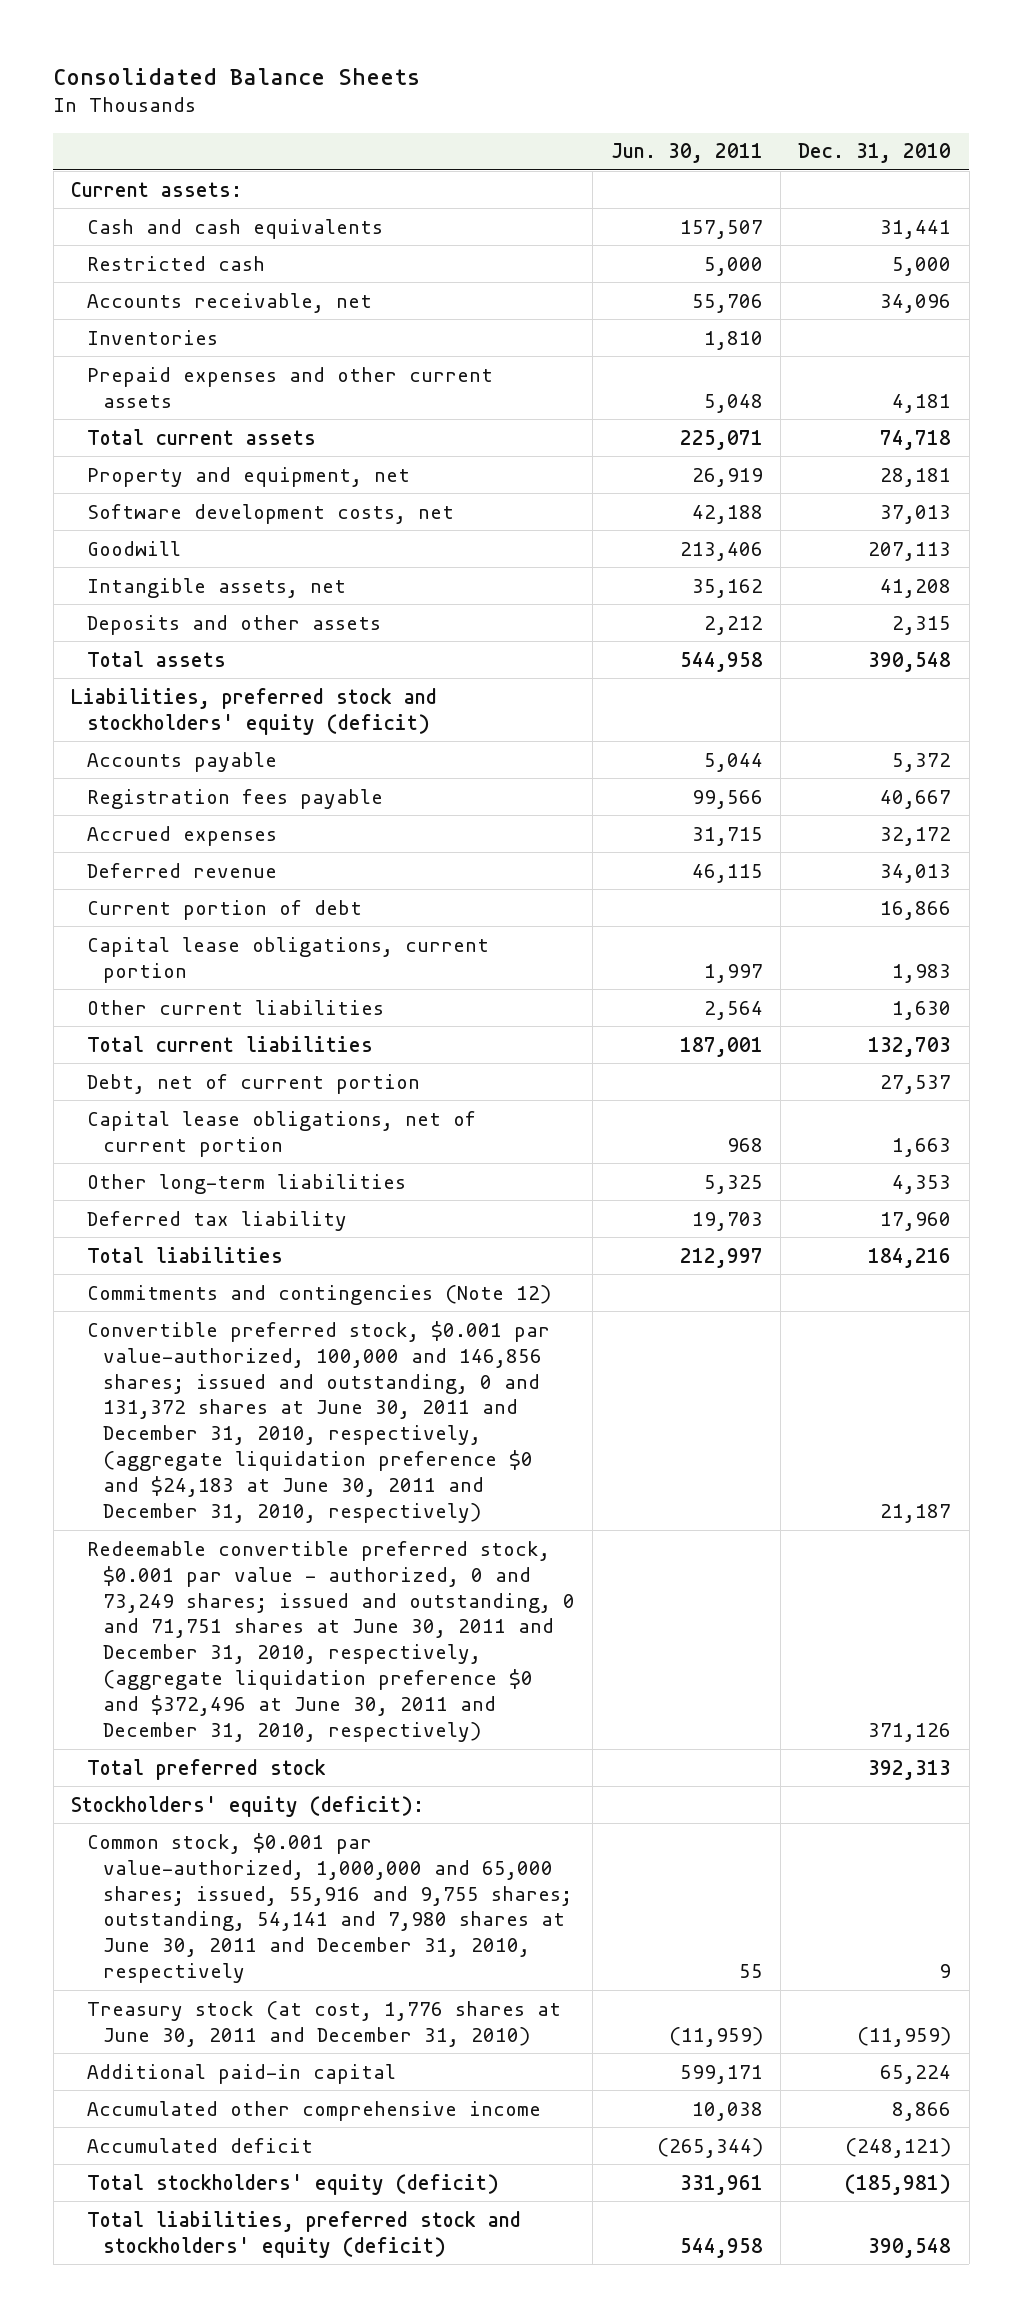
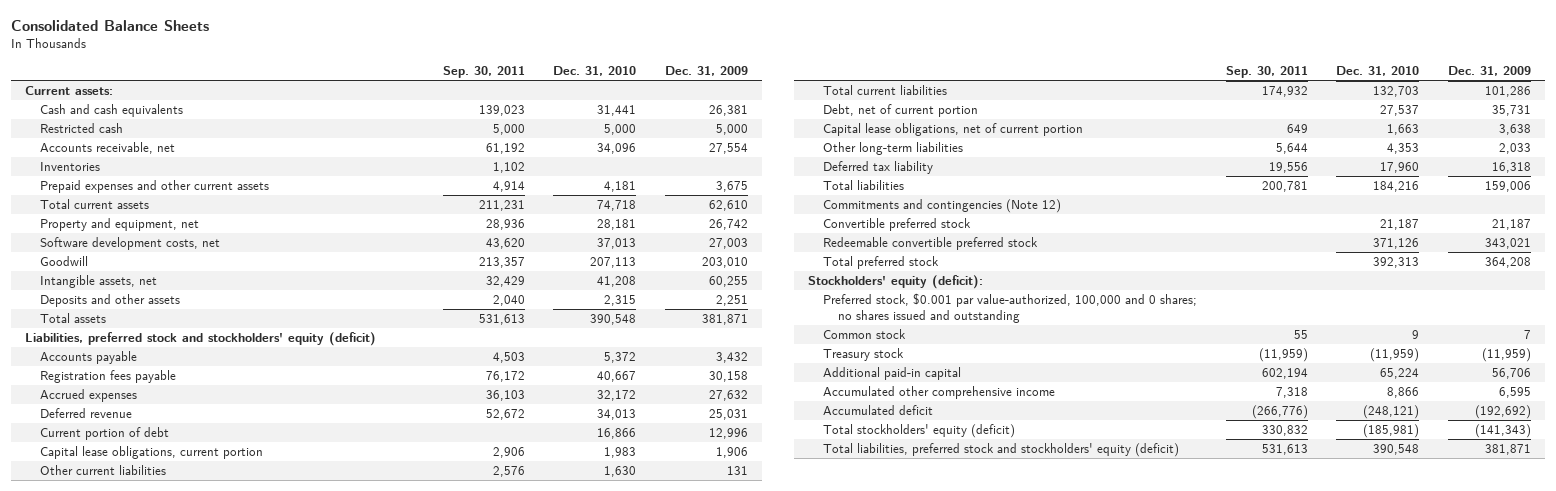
[610,143,763,164] Jun. 30, 2011 -> none
none -> [442,66,525,79] Sep. 30, 2011
none -> [664,66,748,77] Dec. 31, 2009
[87,1320,551,1524] Convertible preferred stock, $0.001 par value-authorized, 100,000 and 146,856 shares; issued and outstanding, 0 and 131,372 shares at June 30, 2011 and December 31, 2010, respectively, (aggregate liquidation preference $0 and $24,183 at June 30, 2011 and December 31, 2010, respectively) -> [823,218,972,232] Convertible preferred stock
[87,1540,575,1743] Redeemable convertible preferred stock, $0.001 par value - authorized, 0 and 73,249 shares; issued and outstanding, 0 and 71,751 shares at June 30, 2011 and December 31, 2010, respectively, (aggregate liquidation preference $0 and $372,496 at June 30, 2011 and December 31, 2010, respectively) -> [823,237,1039,251] Redeemable convertible preferred stock
none -> [823,293,1198,323] Preferred stock, $0.001 par value-authorized, 100,000 and 0 shares; no shares issued and outstanding
[87,1832,572,1984] Common stock, $0.001 par value-authorized, 1,000,000 and 65,000 shares; issued, 55,916 and 9,755 shares; outstanding, 54,141 and 7,980 shares at June 30, 2011 and December 31, 2010, respectively -> [823,329,907,340] Common stock
[87,2000,562,2047] Treasury stock (at cost, 1,776 shares at June 30, 2011 and December 31, 2010) -> [823,348,905,362] Treasury stock

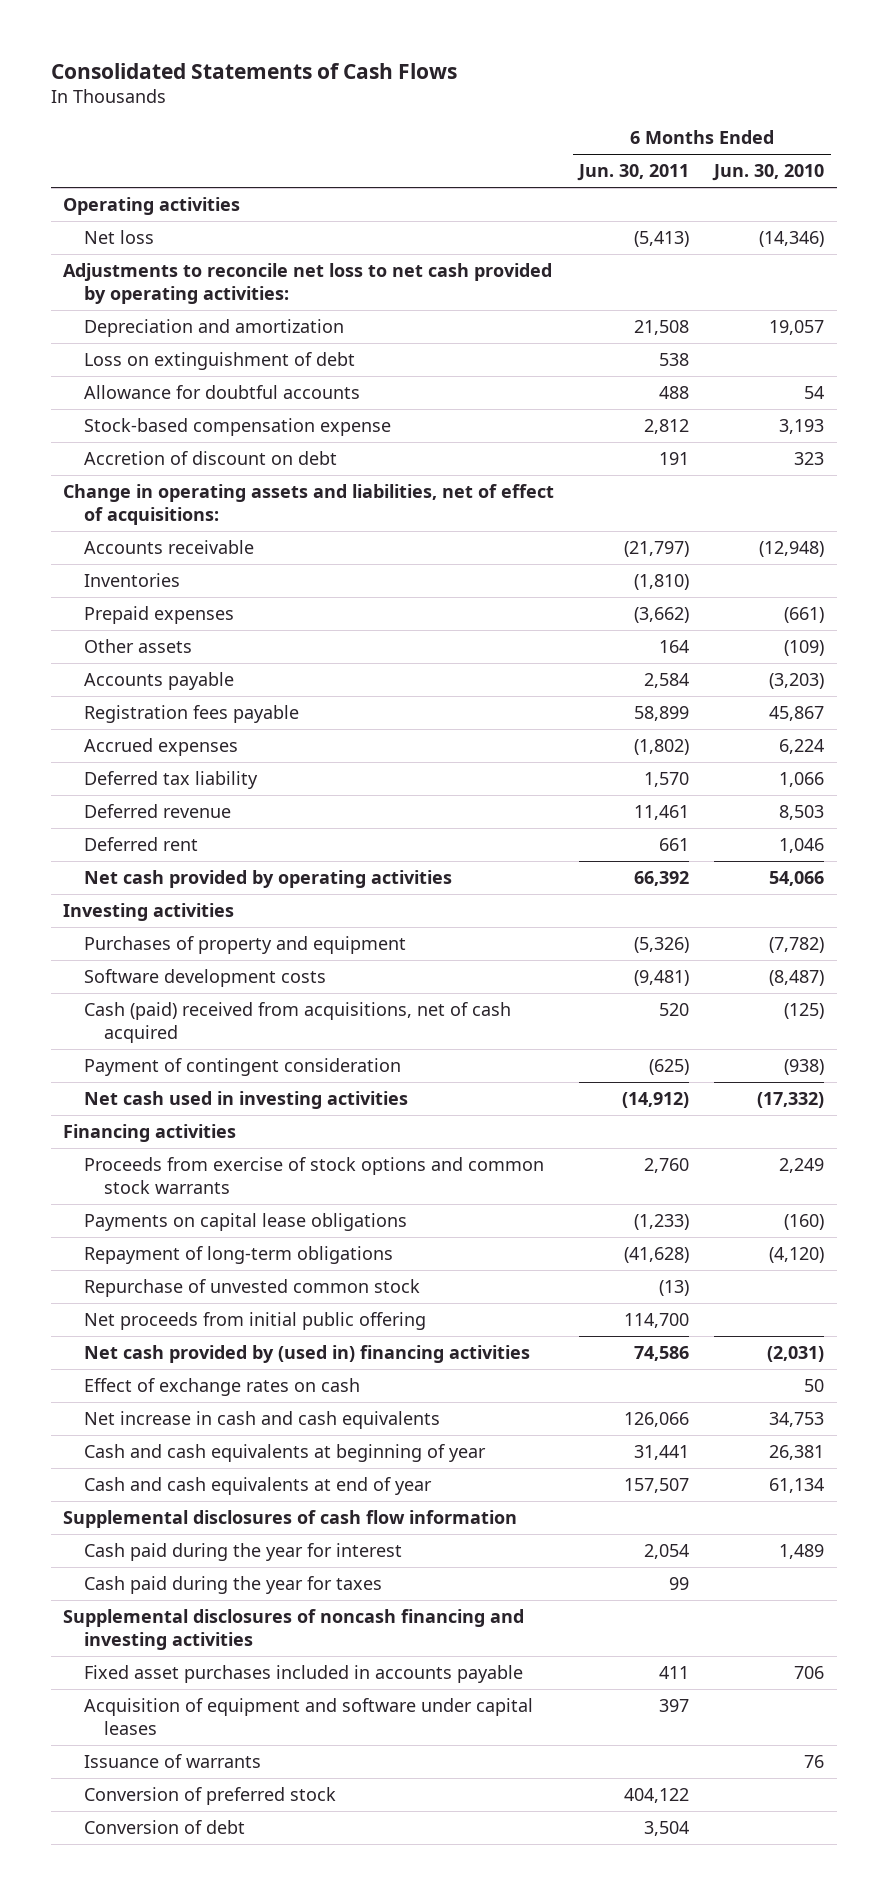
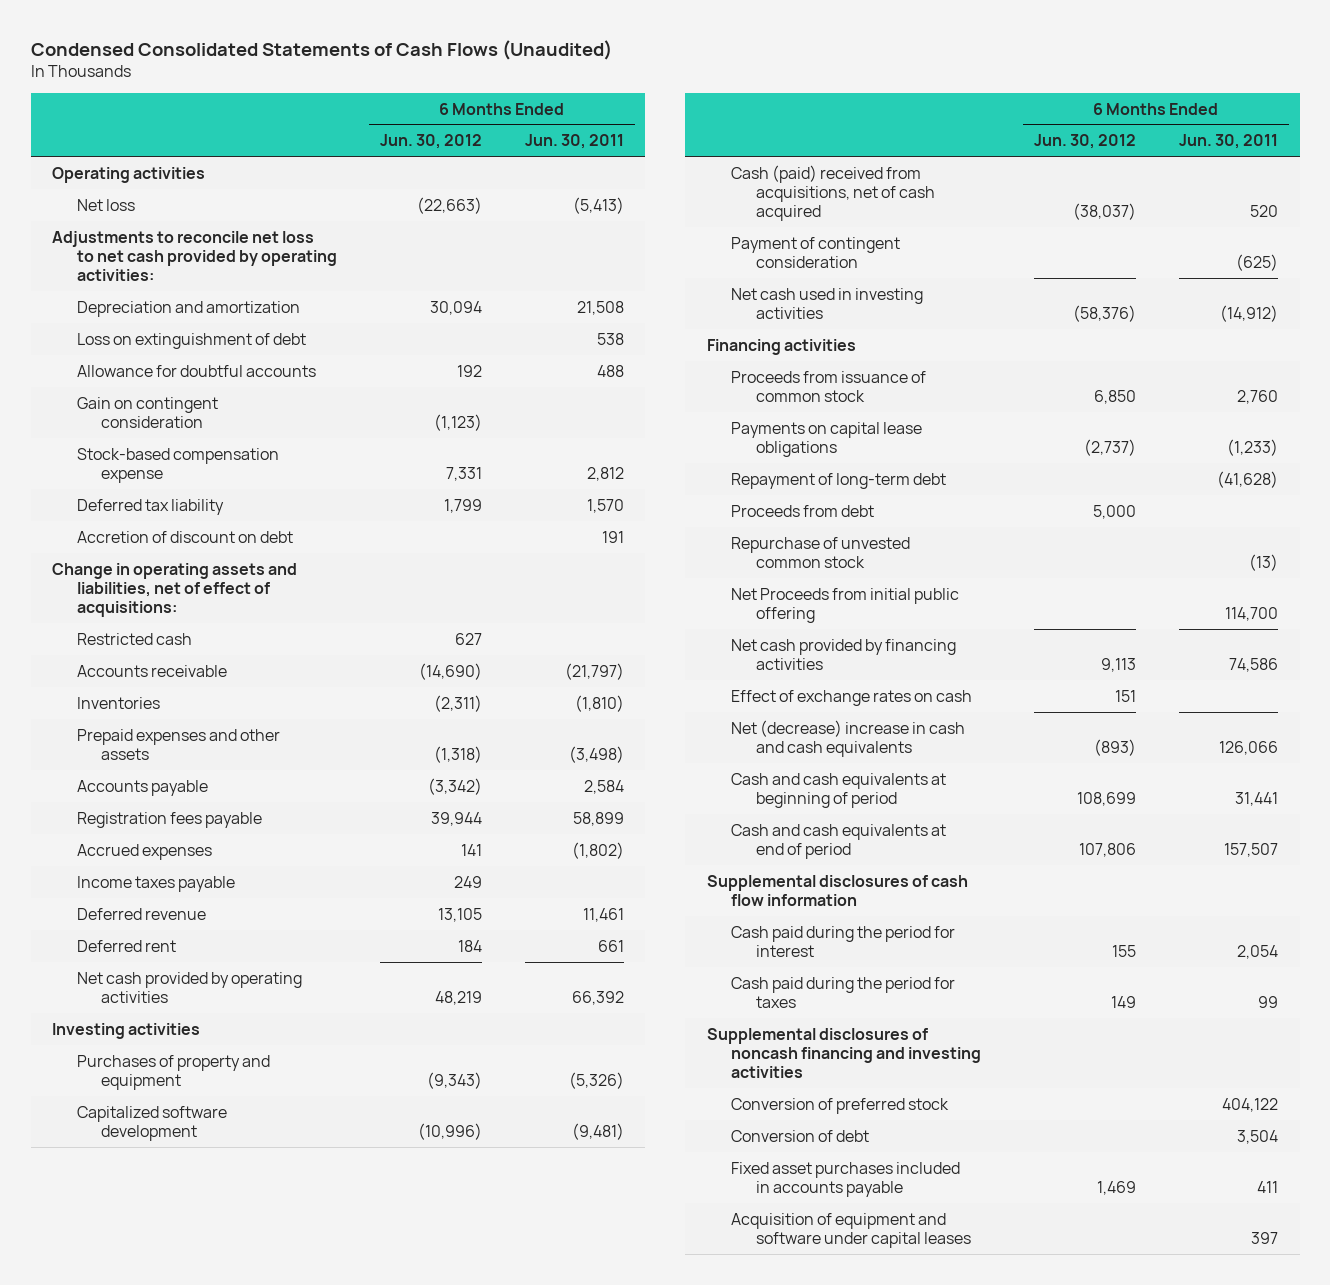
[50,62,457,79] Consolidated Statements of Cash Flows -> [30,39,612,60] Condensed Consolidated Statements of Cash Flows (Unaudited)
[712,164,825,182] Jun. 30, 2010 -> none
none -> [379,134,482,150] Jun. 30, 2012
none -> [76,396,218,428] Gain on contingent consideration
[83,771,258,790] Deferred tax liability -> [76,498,224,515] Deferred tax liability
none -> [76,632,192,645] Restricted cash
[83,606,234,625] Prepaid expenses -> none
[83,639,192,654] Other assets -> none
none -> [76,728,280,760] Prepaid expenses and other assets
none -> [76,875,235,892] Income taxes payable
[83,969,326,988] Software development costs -> [76,1105,227,1141] Capitalized software development
[83,1157,544,1195] Proceeds from exercise of stock options and common stock warrants -> [731,370,927,402] Proceeds from issuance of common stock
[83,1246,393,1265] Repayment of long-term obligations -> [731,472,947,489] Repayment of long-term debt
none -> [731,504,875,517] Proceeds from debt
[83,1312,426,1331] Net proceeds from initial public offering -> [731,587,960,623] Net Proceeds from initial public offering
[83,1345,530,1364] Net cash provided by (used in) financing activities -> [731,638,957,670] Net cash provided by financing activities
[83,1411,440,1430] Net increase in cash and cash equivalents -> [731,719,966,757] Net (decrease) increase in cash and cash equivalents
[83,1444,486,1463] Cash and cash equivalents at beginning of year -> [731,772,947,808] Cash and cash equivalents at beginning of period
[83,1477,432,1496] Cash and cash equivalents at end of year -> [731,823,947,859] Cash and cash equivalents at end of period
[83,1543,402,1562] Cash paid during the year for interest -> [731,925,956,957] Cash paid during the period for interest
[83,1576,382,1595] Cash paid during the year for taxes -> [731,976,956,1008] Cash paid during the period for taxes
[83,1754,261,1769] Issuance of warrants -> none
[83,1665,523,1684] Fixed asset purchases included in accounts payable -> [731,1161,961,1197] Fixed asset purchases included in accounts payable
[83,1698,533,1736] Acquisition of equipment and software under capital leases -> [731,1212,971,1248] Acquisition of equipment and software under capital leases

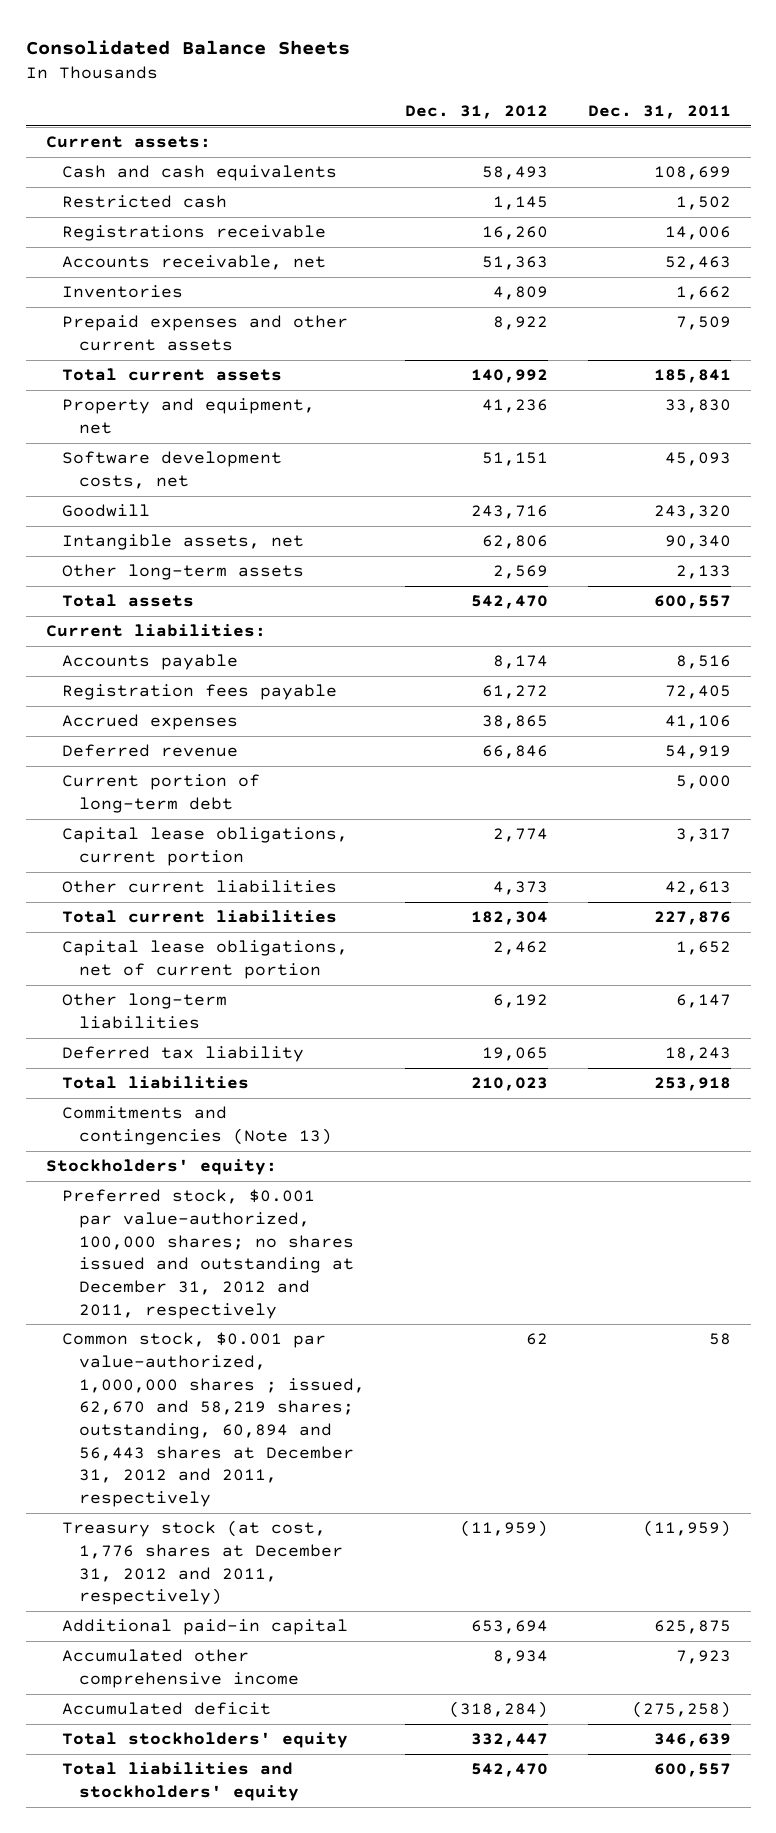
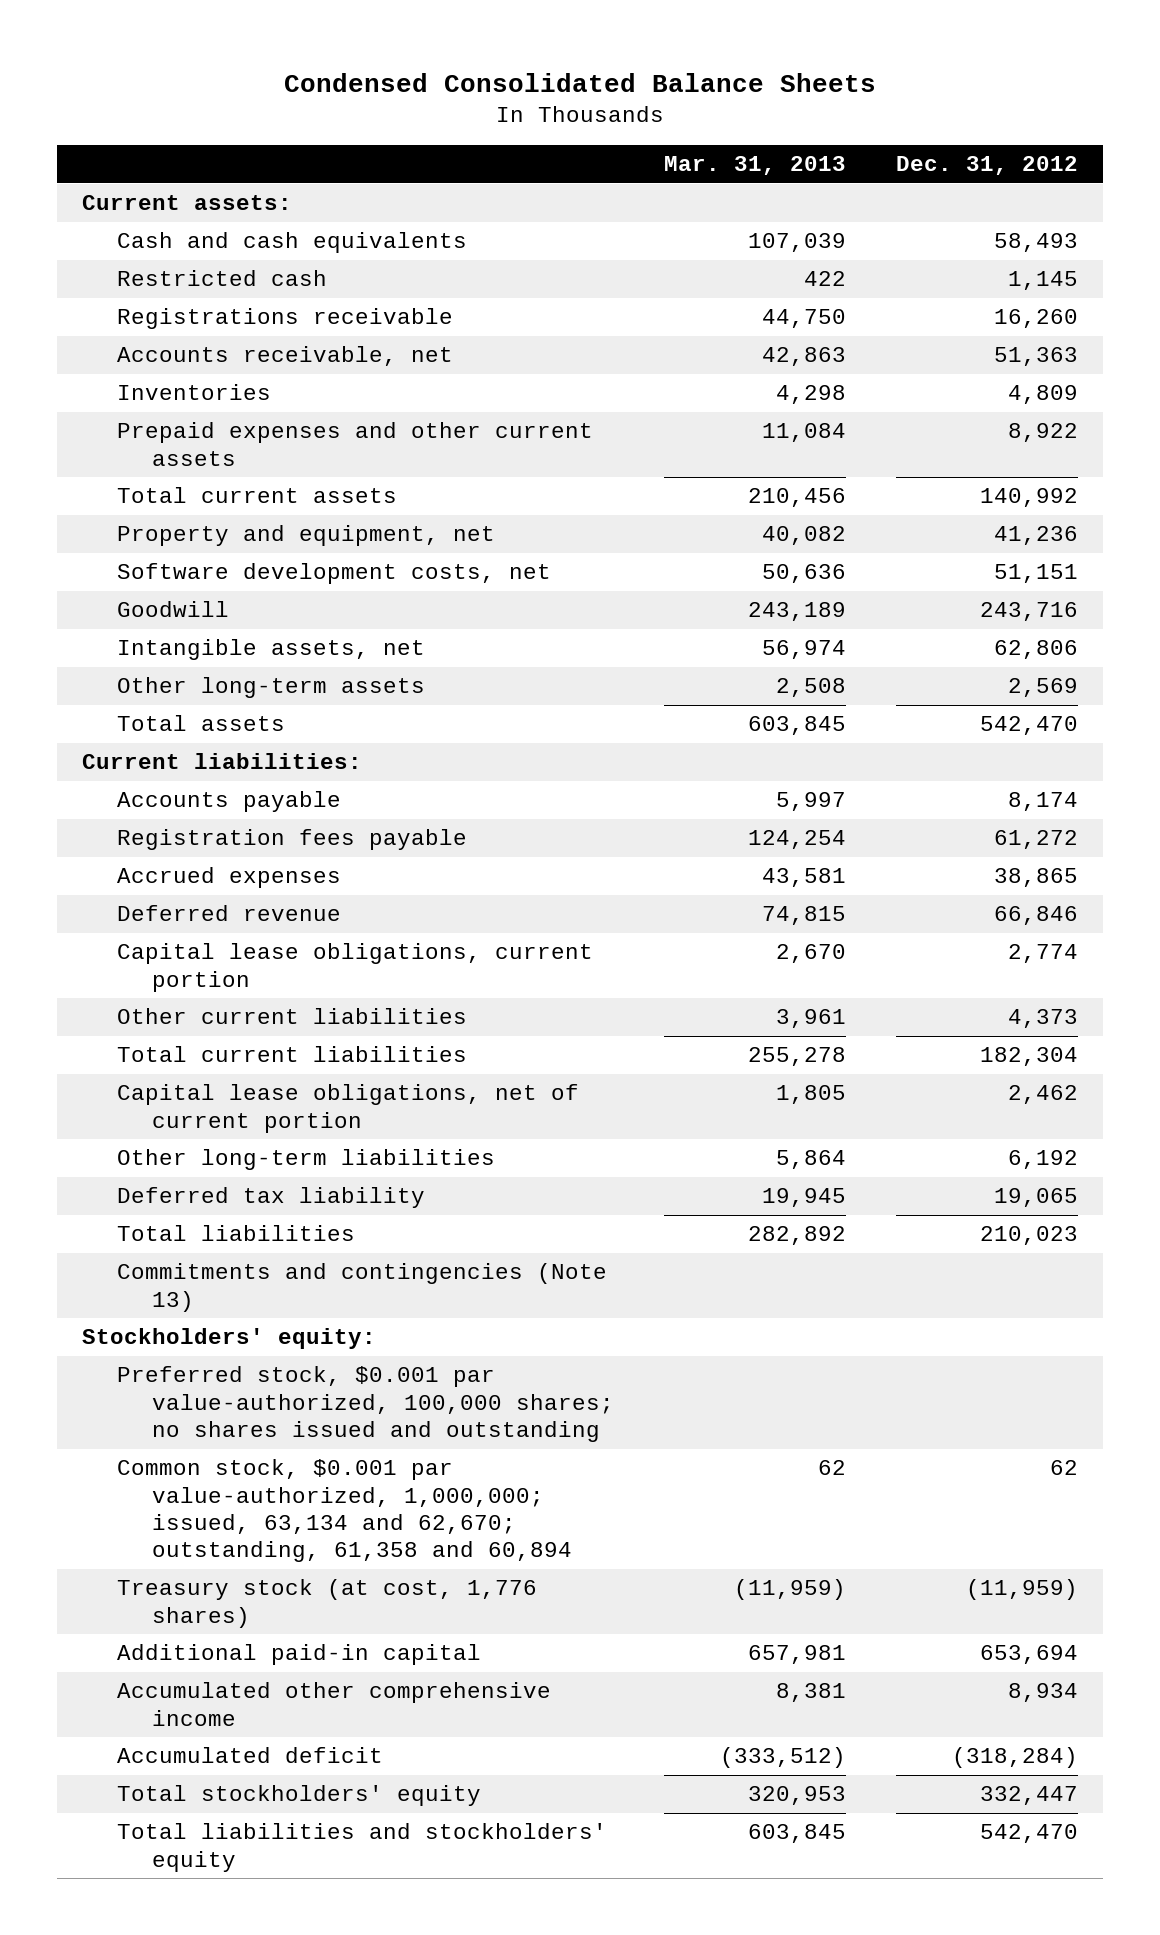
[25,39,350,55] Consolidated Balance Sheets -> [283,72,876,92] Condensed Consolidated Balance Sheets
[587,105,731,120] Dec. 31, 2011 -> none
none -> [663,156,846,176] Mar. 31, 2013
[62,774,261,813] Current portion of long-term debt -> none
[62,1189,354,1319] Preferred stock, $0.001 par value-authorized, 100,000 shares; no shares issued and outstanding at December 31, 2012 and 2011, respectively -> [116,1366,614,1443] Preferred stock, $0.001 par value-authorized, 100,000 shares; no shares issued and outstanding
[62,1332,365,1507] Common stock, $0.001 par value-authorized, 1,000,000 shares ; issued, 62,670 and 58,219 shares; outstanding, 60,894 and 56,443 shares at December 31, 2012 and 2011, respectively -> [116,1459,572,1563] Common stock, $0.001 par value-authorized, 1,000,000; issued, 63,134 and 62,670; outstanding, 61,358 and 60,894
[62,1520,343,1606] Treasury stock (at cost, 1,776 shares at December 31, 2012 and 2011, respectively) -> [116,1579,537,1628] Treasury stock (at cost, 1,776 shares)

